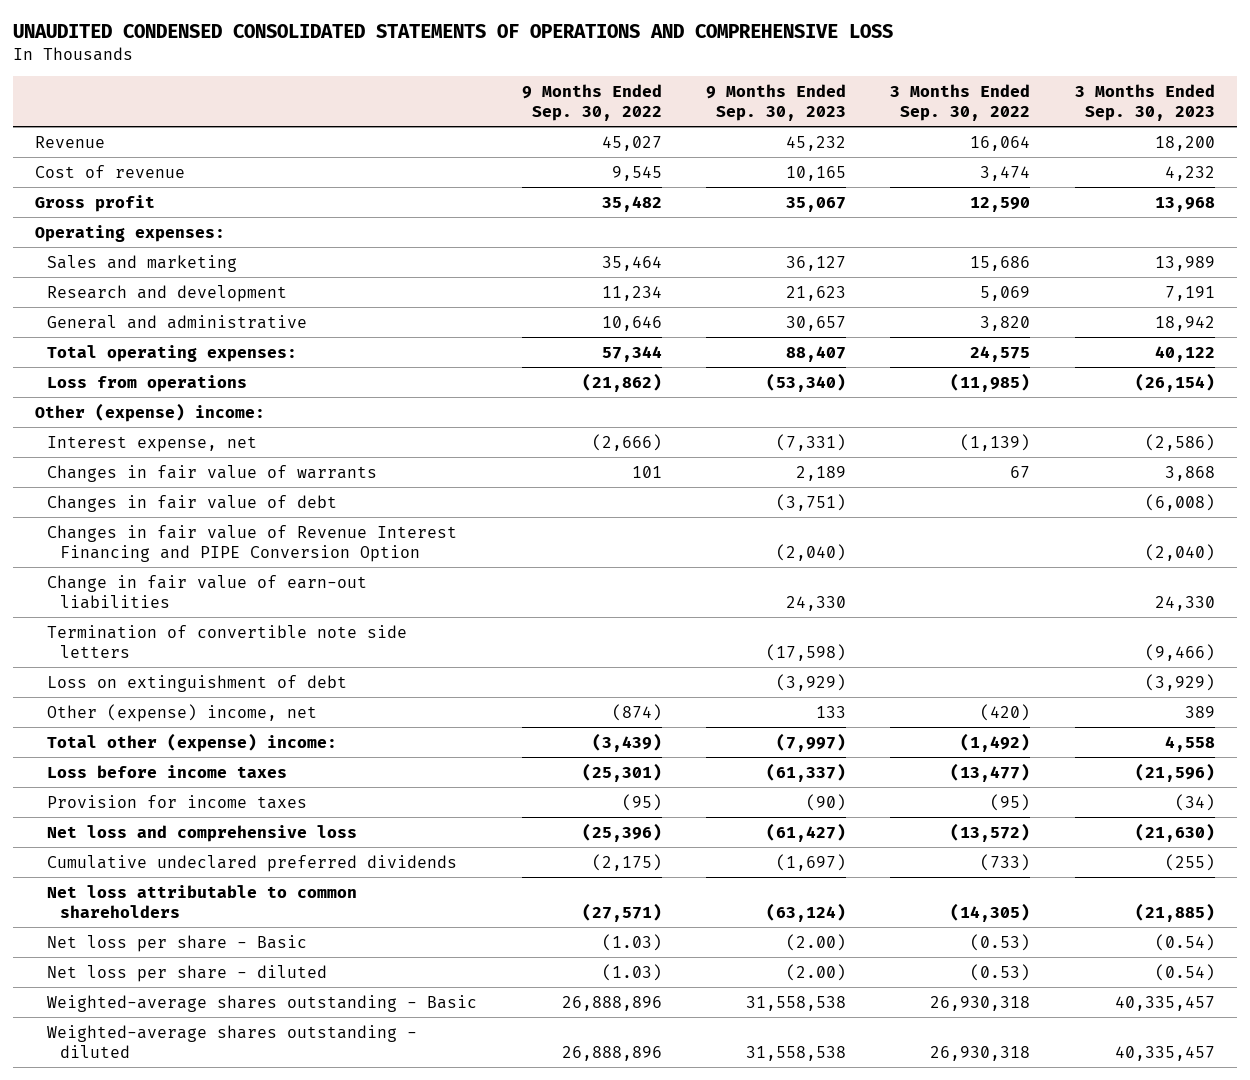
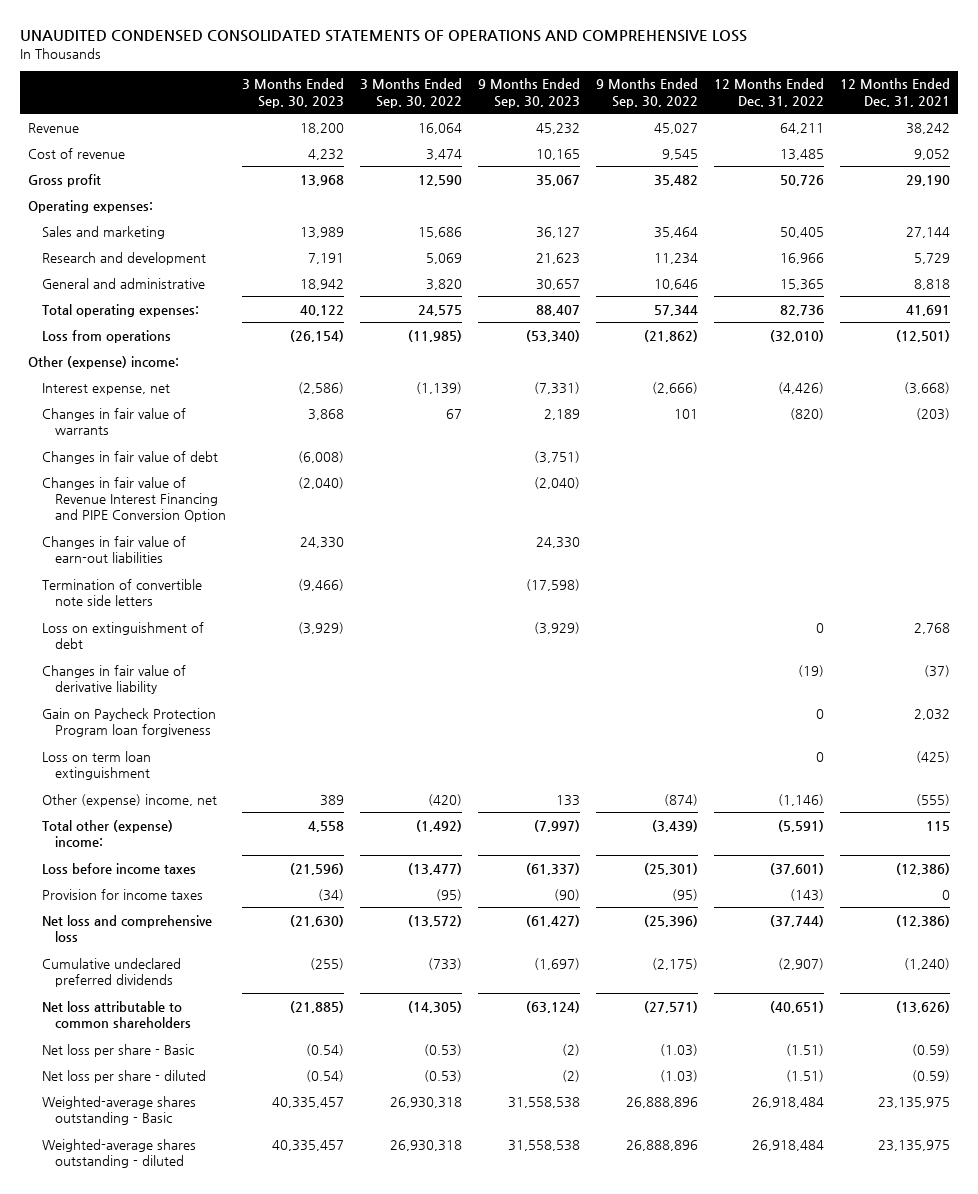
none -> [714,78,825,107] 12 Months Ended Dec. 31, 2022
none -> [839,78,950,107] 12 Months Ended Dec. 31, 2021
[47,574,368,609] Change in fair value of earn-out liabilities -> [41,535,186,563] Changes in fair value of earn-out liabilities
none -> [41,664,186,694] Changes in fair value of derivative liability
none -> [41,707,216,737] Gain on Paycheck Protection Program loan forgiveness
none -> [41,750,151,780] Loss on term loan extinguishment
[786,933,847,951] (2.00) -> [562,1043,581,1056] (2)
[786,963,847,981] (2.00) -> [562,1069,581,1082] (2)

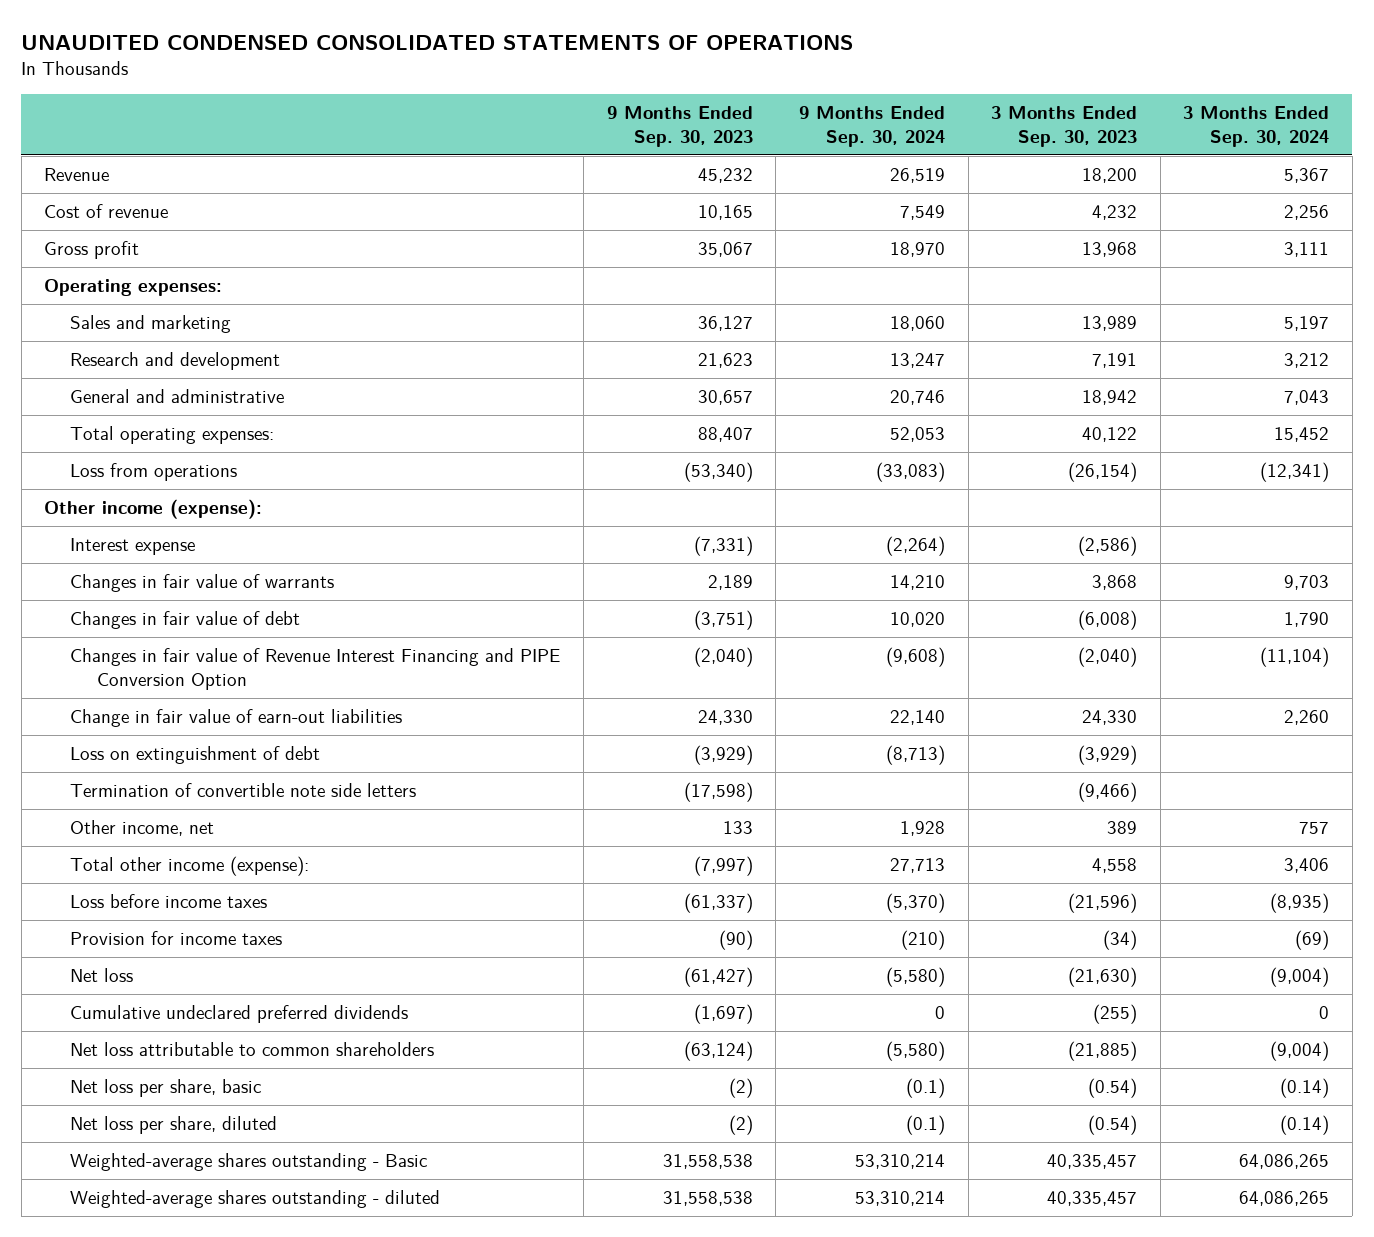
[20,30,748,43] UNAUDITED CONDENSED CONSOLIDATED STATEMENTS OF OPERATIONS AND COMPREHENSIVE LOSS -> [21,35,854,51] UNAUDITED CONDENSED CONSOLIDATED STATEMENTS OF OPERATIONS
[360,78,463,108] 3 Months Ended Sep. 30, 2022 -> none
[596,78,699,108] 9 Months Ended Sep. 30, 2022 -> none
[714,78,825,107] 12 Months Ended Dec. 31, 2022 -> none
[839,78,950,107] 12 Months Ended Dec. 31, 2021 -> none
none -> [798,105,945,147] 9 Months Ended Sep. 30, 2024
none -> [1183,105,1330,147] 3 Months Ended Sep. 30, 2024
[28,355,180,369] Other (expense) income: -> [44,499,263,520] Other income (expense):
[41,382,170,395] Interest expense, net -> [70,538,196,556] Interest expense
[41,535,186,563] Changes in fair value of earn-out liabilities -> [70,709,403,728] Change in fair value of earn-out liabilities
[41,664,186,694] Changes in fair value of derivative liability -> none
[41,707,216,737] Gain on Paycheck Protection Program loan forgiveness -> none
[41,750,151,780] Loss on term loan extinguishment -> none
[41,578,202,606] Termination of convertible note side letters -> [70,783,417,798] Termination of convertible note side letters
[41,793,217,807] Other (expense) income, net -> [70,820,215,837] Other income, net
[41,819,173,847] Total other (expense) income: -> [70,856,310,877] Total other income (expense):
[41,914,212,942] Net loss and comprehensive loss -> [70,968,134,983] Net loss
[41,1043,194,1057] Net loss per share - Basic -> [70,1079,262,1098] Net loss per share, basic
[41,1069,206,1083] Net loss per share - diluted -> [70,1116,278,1135] Net loss per share, diluted

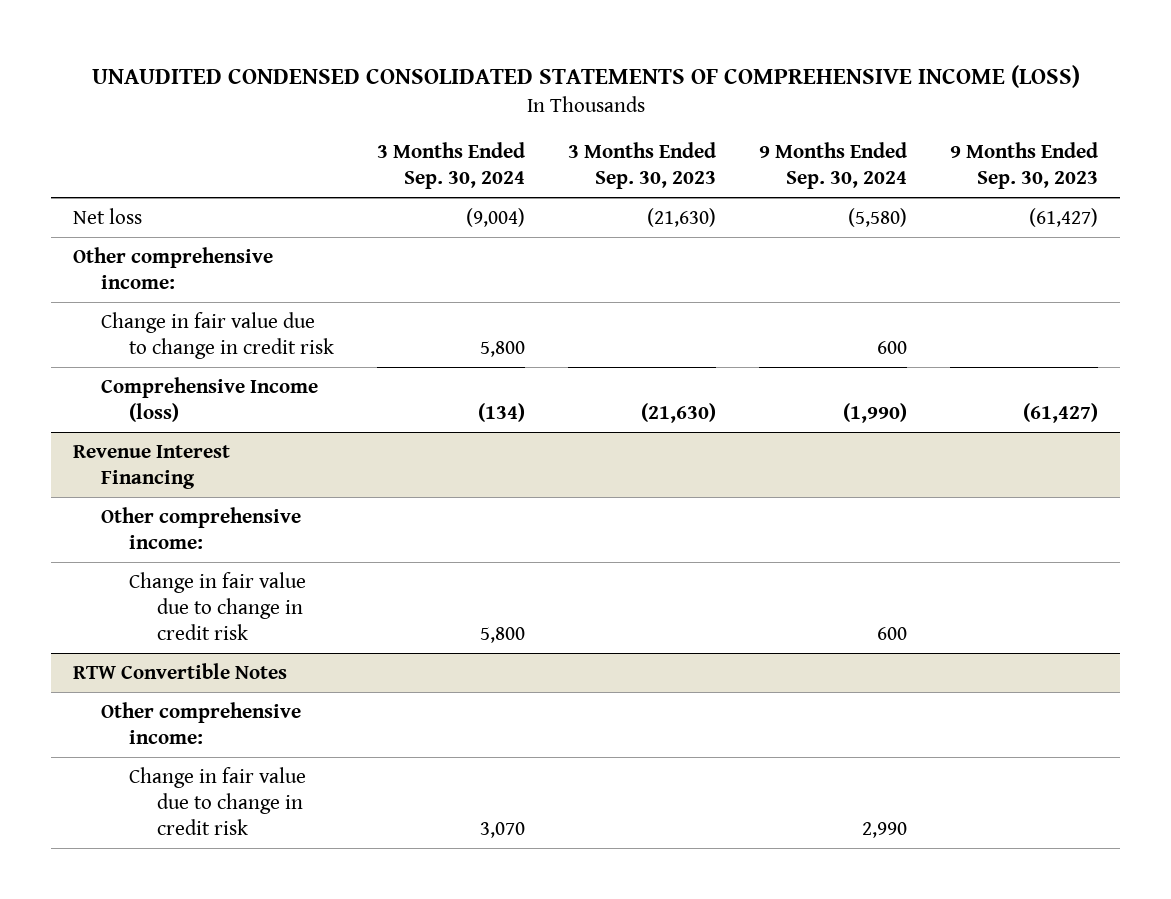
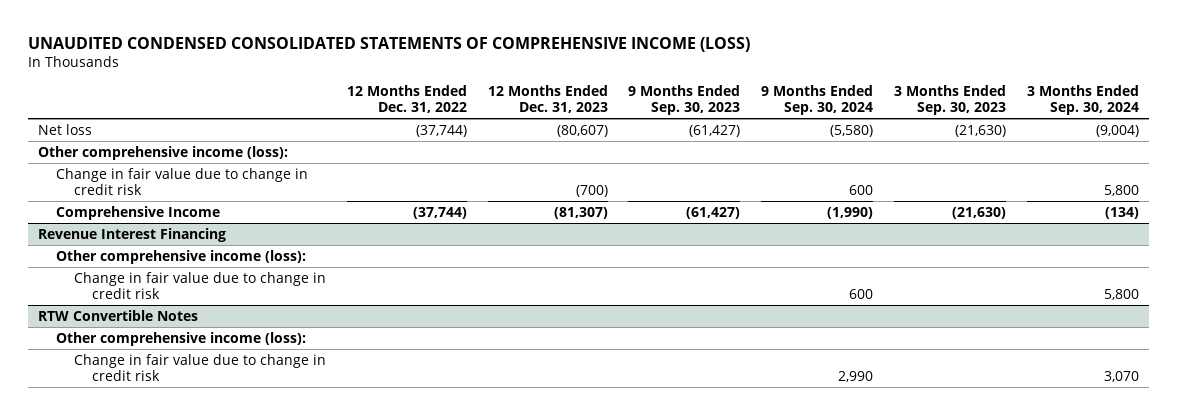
none -> [346,85,467,113] 12 Months Ended Dec. 31, 2022
none -> [487,85,608,113] 12 Months Ended Dec. 31, 2023
[72,246,273,289] Other comprehensive income: -> [38,145,289,160] Other comprehensive income (loss):
[101,376,319,422] Comprehensive Income (loss) -> [55,205,220,220] Comprehensive Income
[101,506,302,549] Other comprehensive income: -> [55,249,306,264] Other comprehensive income (loss):
[101,701,302,744] Other comprehensive income: -> [55,331,306,346] Other comprehensive income (loss):

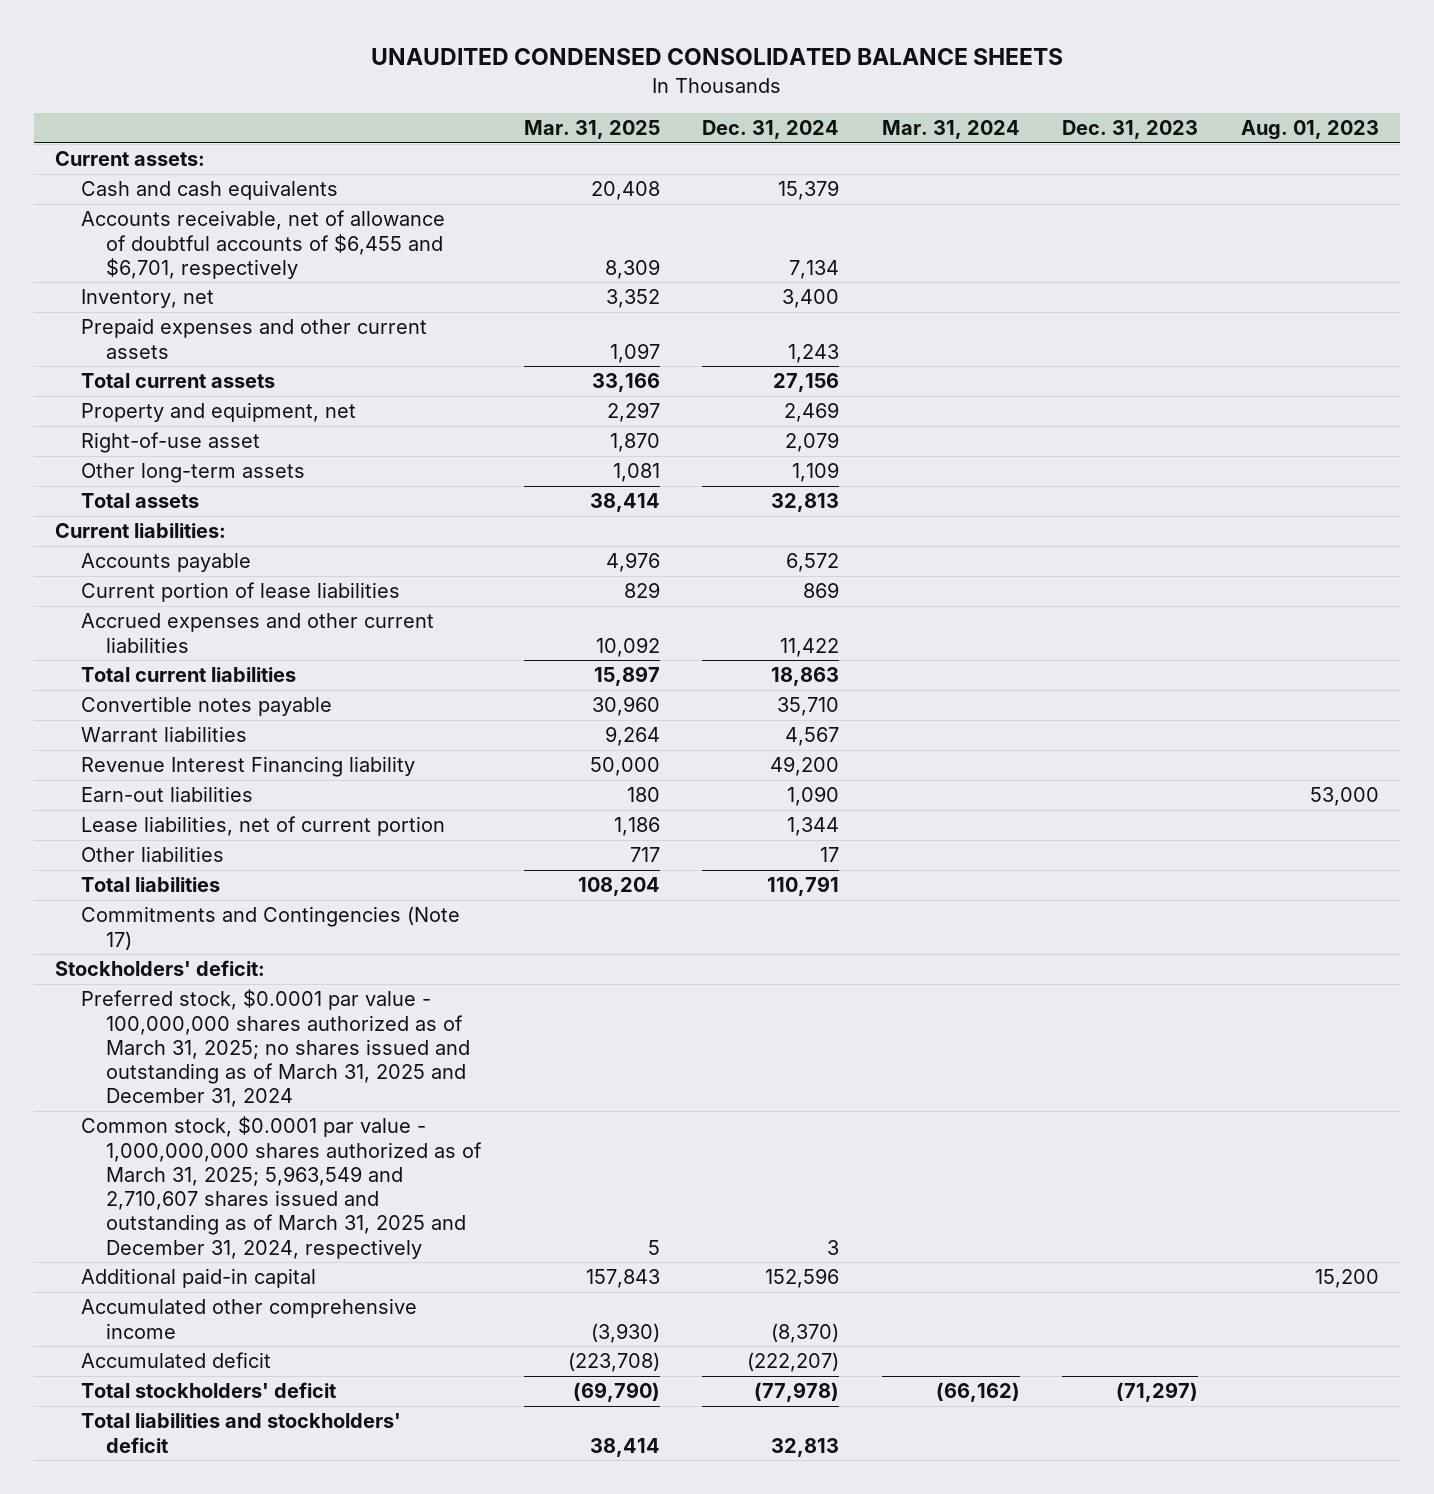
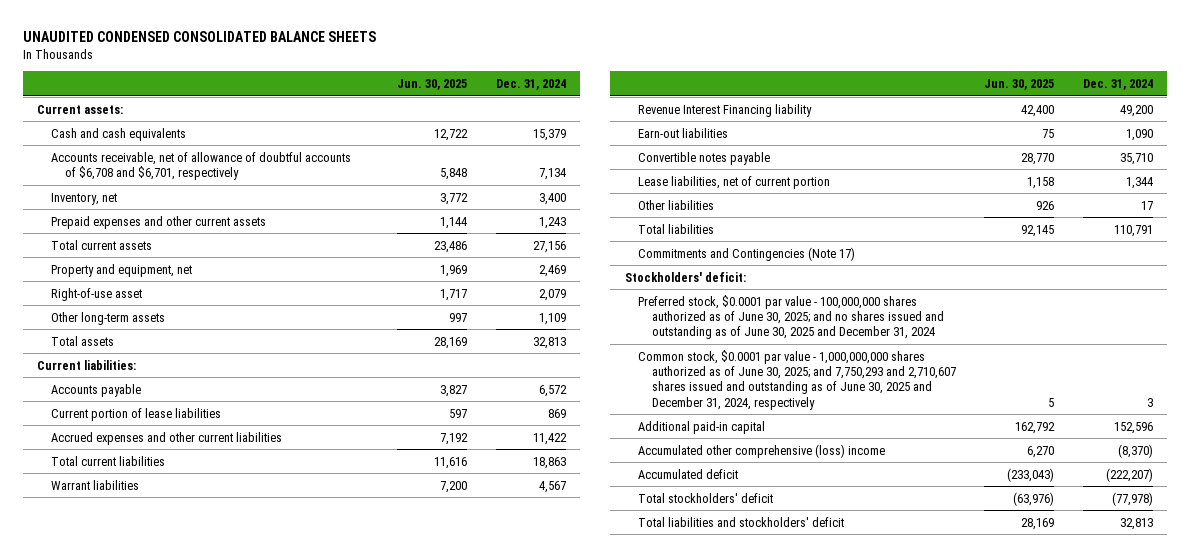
[523,120,660,140] Mar. 31, 2025 -> none
[881,120,1020,140] Mar. 31, 2024 -> none
[1062,120,1199,140] Dec. 31, 2023 -> none
[1240,120,1379,141] Aug. 01, 2023 -> none
none -> [397,78,468,90] Jun. 30, 2025
[80,210,445,279] Accounts receivable, net of allowance of doubtful accounts of $6,455 and $6,701, respectively -> [51,151,352,180] Accounts receivable, net of allowance of doubtful accounts of $6,708 and $6,701, respectively
[80,696,332,717] Convertible notes payable -> [638,151,771,165] Convertible notes payable
[80,989,471,1108] Preferred stock, $0.0001 par value - 100,000,000 shares authorized as of March 31, 2025; no shares issued and outstanding as of March 31, 2025 and December 31, 2024 -> [638,294,944,340] Preferred stock, $0.0001 par value - 100,000,000 shares authorized as of June 30, 2025; and no shares issued and outstanding as of June 30, 2025 and December 31, 2024
[80,1116,483,1259] Common stock, $0.0001 par value - 1,000,000,000 shares authorized as of March 31, 2025; 5,963,549 and 2,710,607 shares issued and outstanding as of March 31, 2025 and December 31, 2024, respectively -> [638,349,956,410] Common stock, $0.0001 par value - 1,000,000,000 shares authorized as of June 30, 2025; and 7,750,293 and 2,710,607 shares issued and outstanding as of June 30, 2025 and December 31, 2024, respectively
[80,1298,417,1339] Accumulated other comprehensive income -> [638,443,886,458] Accumulated other comprehensive (loss) income

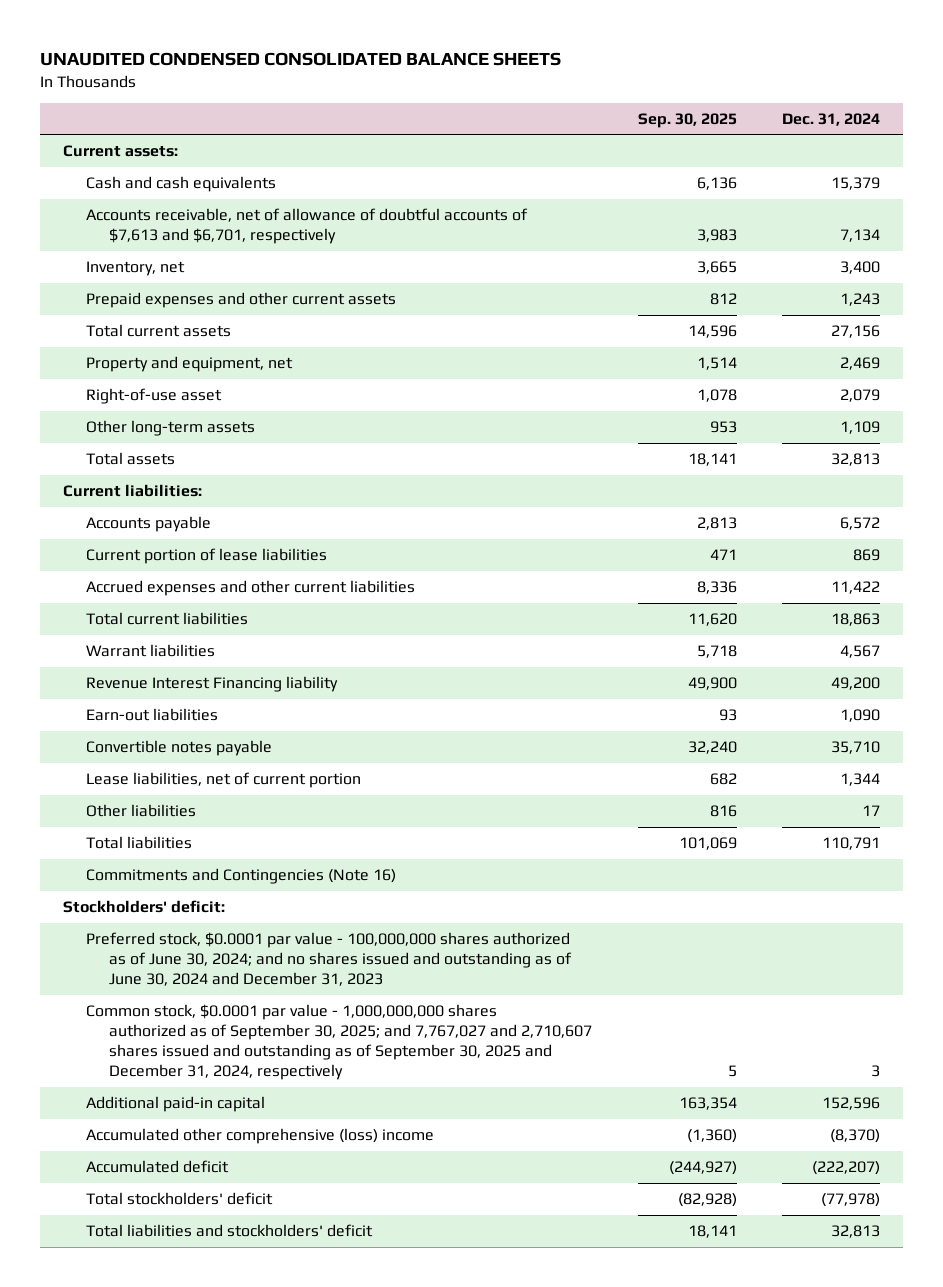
[397,78,468,90] Jun. 30, 2025 -> none
none -> [637,112,737,128] Sep. 30, 2025
[51,151,352,180] Accounts receivable, net of allowance of doubtful accounts of $6,708 and $6,701, respectively -> [85,208,528,245] Accounts receivable, net of allowance of doubtful accounts of $7,613 and $6,701, respectively
[638,246,856,261] Commitments and Contingencies (Note 17) -> [85,868,396,885] Commitments and Contingencies (Note 16)
[638,294,944,340] Preferred stock, $0.0001 par value - 100,000,000 shares authorized as of June 30, 2025; and no shares issued and outstanding as of June 30, 2025 and December 31, 2024 -> [85,932,573,987] Preferred stock, $0.0001 par value - 100,000,000 shares authorized as of June 30, 2024; and no shares issued and outstanding as of June 30, 2024 and December 31, 2023
[638,349,956,410] Common stock, $0.0001 par value - 1,000,000,000 shares authorized as of June 30, 2025; and 7,750,293 and 2,710,607 shares issued and outstanding as of June 30, 2025 and December 31, 2024, respectively -> [85,1004,593,1081] Common stock, $0.0001 par value - 1,000,000,000 shares authorized as of September 30, 2025; and 7,767,027 and 2,710,607 shares issued and outstanding as of September 30, 2025 and December 31, 2024, respectively

